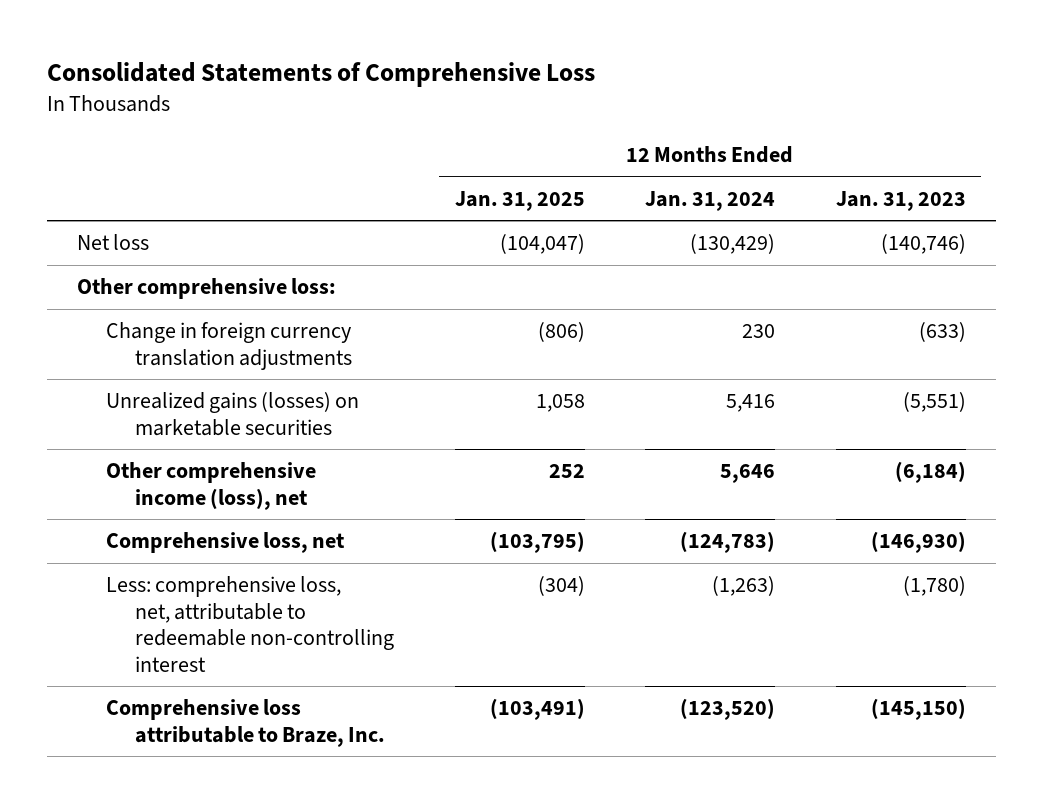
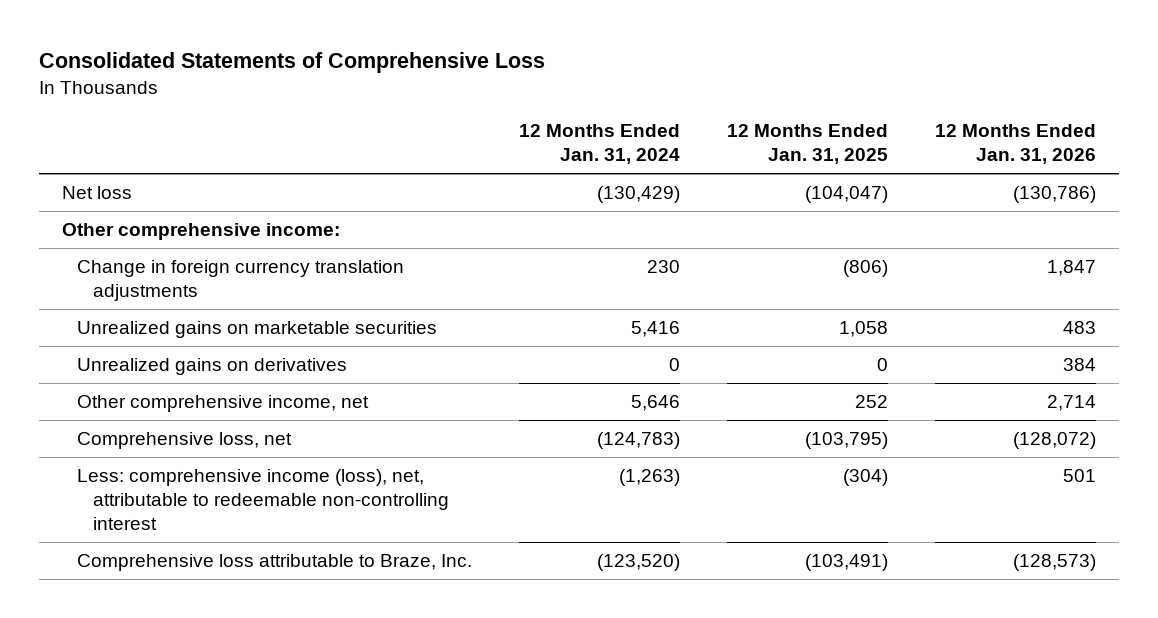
[835,190,966,211] Jan. 31, 2023 -> none
none -> [934,124,1096,165] 12 Months Ended Jan. 31, 2026
[77,278,337,300] Other comprehensive loss: -> [62,222,341,240] Other comprehensive income:
[106,392,360,436] Unrealized gains (losses) on marketable securities -> [77,320,438,338] Unrealized gains on marketable securities
none -> [77,357,348,375] Unrealized gains on derivatives
[106,462,317,510] Other comprehensive income (loss), net -> [77,394,370,412] Other comprehensive income, net
[106,576,395,672] Less: comprehensive loss, net, attributable to redeemable non-controlling interest -> [77,468,449,531] Less: comprehensive income (loss), net, attributable to redeemable non-controlling interest

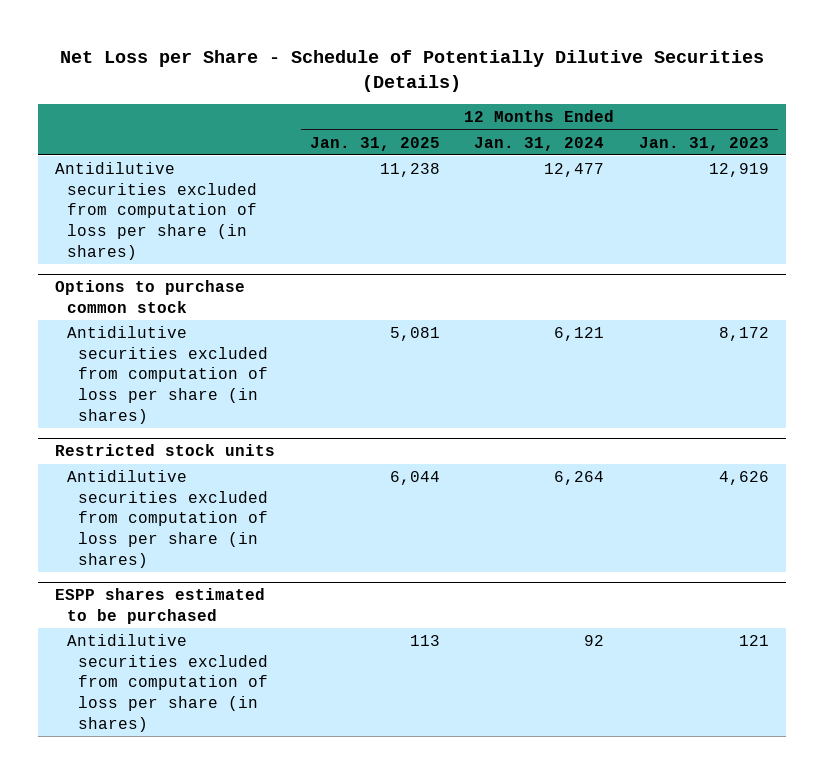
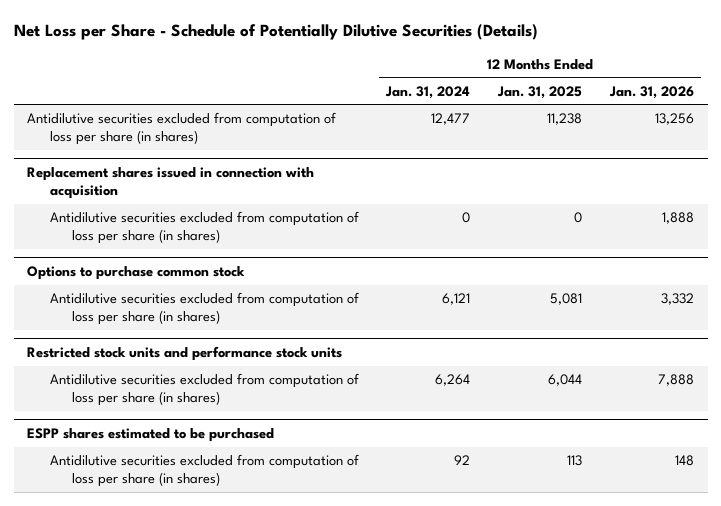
[638,136,769,151] Jan. 31, 2023 -> none
none -> [608,85,694,99] Jan. 31, 2026
none -> [27,167,315,200] Replacement shares issued in connection with acquisition
none -> [49,211,359,245] Antidilutive securities excluded from computation of loss per share (in shares)
[55,444,276,457] Restricted stock units -> [27,346,343,362] Restricted stock units and performance stock units

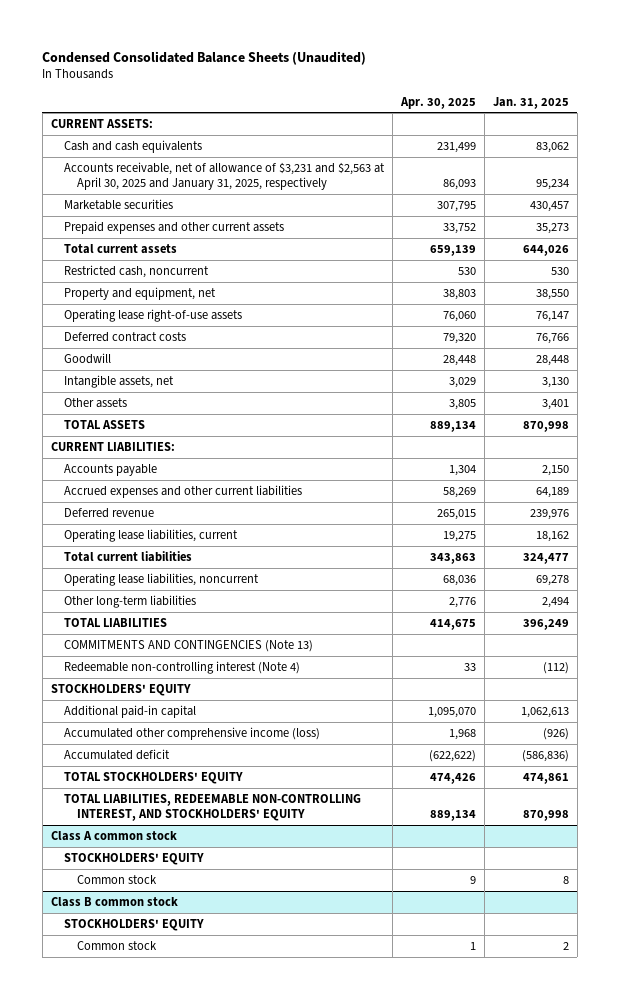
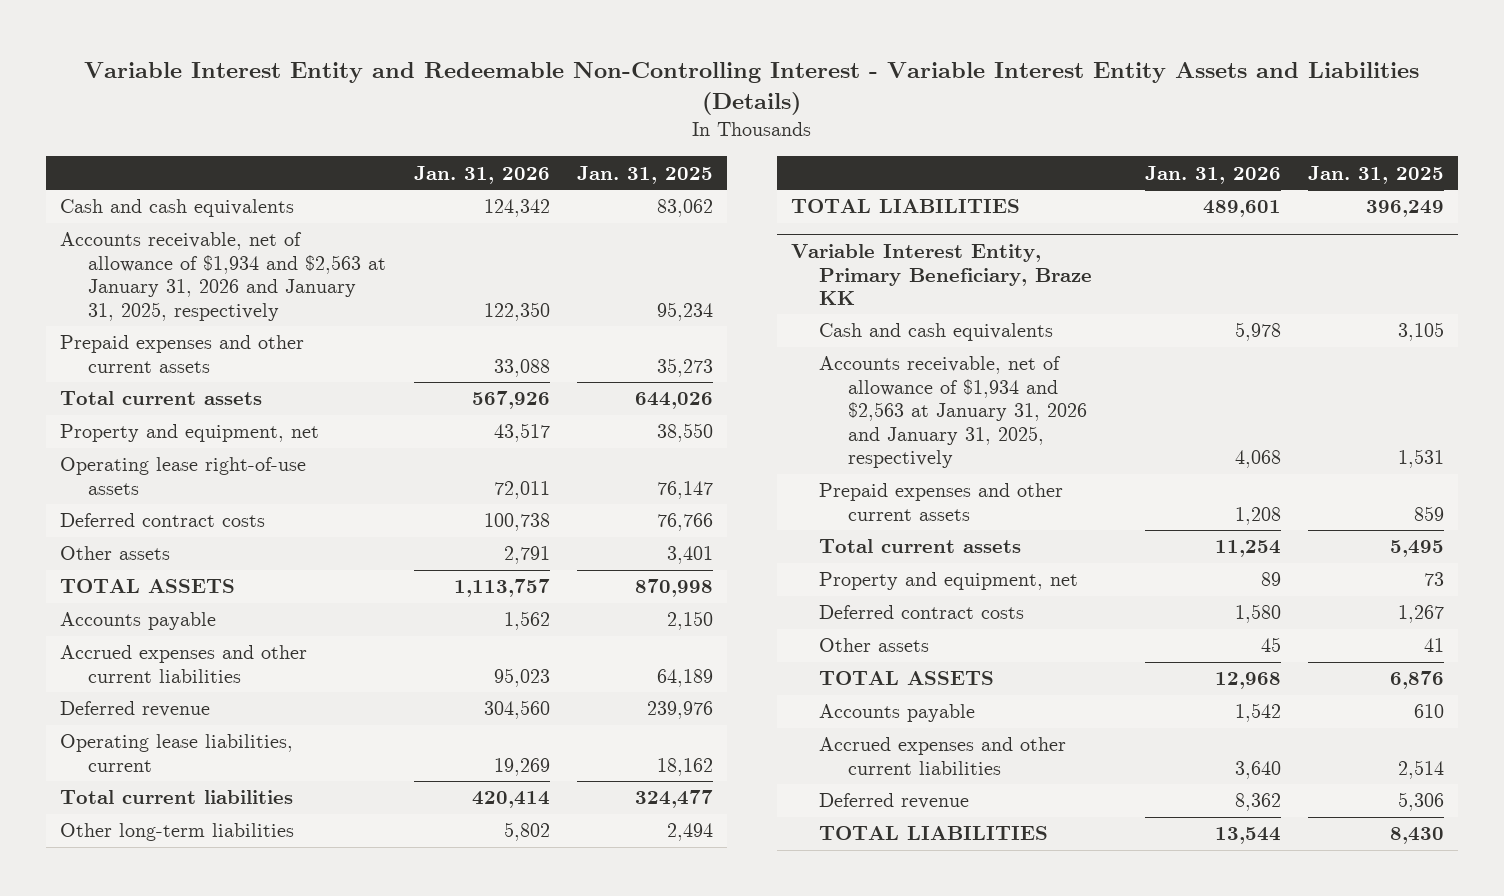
[42,50,367,65] Condensed Consolidated Balance Sheets (Unaudited) -> [84,61,1420,115] Variable Interest Entity and Redeemable Non-Controlling Interest - Variable Interest Entity Assets and Liabilities (Details)
[399,96,476,109] Apr. 30, 2025 -> none
none -> [413,165,550,184] Jan. 31, 2026
[50,119,153,129] CURRENT ASSETS: -> none
[63,199,173,211] Marketable securities -> none
[63,162,385,191] Accounts receivable, net of allowance of $3,231 and $2,563 at April 30, 2025 and January 31, 2025, respectively -> [59,232,387,321] Accounts receivable, net of allowance of $1,934 and $2,563 at January 31, 2026 and January 31, 2025, respectively
[63,265,209,279] Restricted cash, noncurrent -> none
[63,353,111,365] Goodwill -> none
[63,375,174,389] Intangible assets, net -> none
[50,442,175,452] CURRENT LIABILITIES: -> none
[63,573,259,587] Operating lease liabilities, noncurrent -> none
[63,640,313,653] COMMITMENTS AND CONTINGENCIES (Note 13) -> none
[63,661,300,675] Redeemable non-controlling interest (Note 4) -> none
[50,684,191,697] STOCKHOLDERS' EQUITY -> none
[63,705,196,719] Additional paid-in capital -> none
[63,727,320,741] Accumulated other comprehensive income (loss) -> none
[63,749,170,761] Accumulated deficit -> none
[63,772,243,785] TOTAL STOCKHOLDERS' EQUITY -> none
[63,794,361,822] TOTAL LIABILITIES, REDEEMABLE NON-CONTROLLING INTEREST, AND STOCKHOLDERS' EQUITY -> none
[50,831,177,842] Class A common stock -> none
[63,853,204,866] STOCKHOLDERS' EQUITY -> none
[77,875,158,885] Common stock -> none
[50,897,178,908] Class B common stock -> none
[63,919,204,932] STOCKHOLDERS' EQUITY -> none
[77,941,158,951] Common stock -> none
none -> [791,244,1093,305] Variable Interest Entity, Primary Beneficiary, Braze KK
none -> [819,323,1054,342] Cash and cash equivalents
none -> [819,356,1087,469] Accounts receivable, net of allowance of $1,934 and $2,563 at January 31, 2026 and January 31, 2025, respectively
none -> [819,483,1064,521] Prepaid expenses and other current assets
none -> [819,539,1022,554] Total current assets
none -> [819,572,1079,591] Property and equipment, net
none -> [819,605,1025,620] Deferred contract costs
none -> [819,638,930,653] Other assets
none -> [819,671,995,686] TOTAL ASSETS
none -> [819,704,976,723] Accounts payable
none -> [819,737,1067,775] Accrued expenses and other current liabilities
none -> [819,793,970,810] Deferred revenue
none -> [819,826,1049,841] TOTAL LIABILITIES

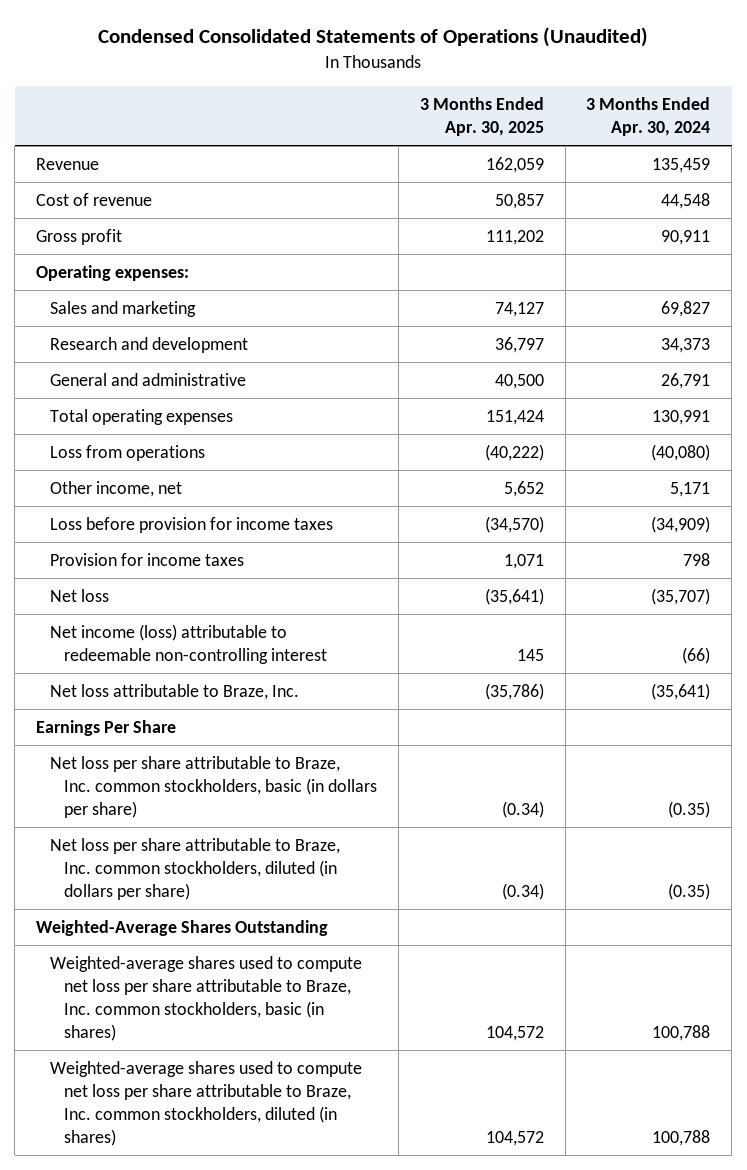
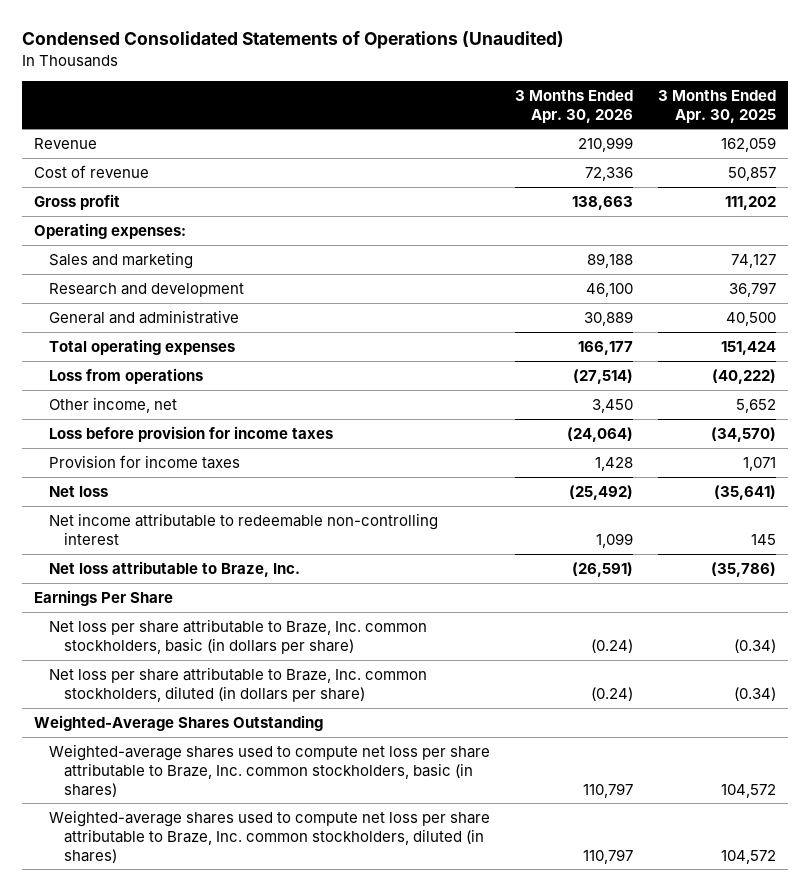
[586,97,711,137] 3 Months Ended Apr. 30, 2024 -> none
none -> [515,89,634,123] 3 Months Ended Apr. 30, 2026
[50,623,327,664] Net income (loss) attributable to redeemable non-controlling interest -> [49,512,439,545] Net income attributable to redeemable non-controlling interest

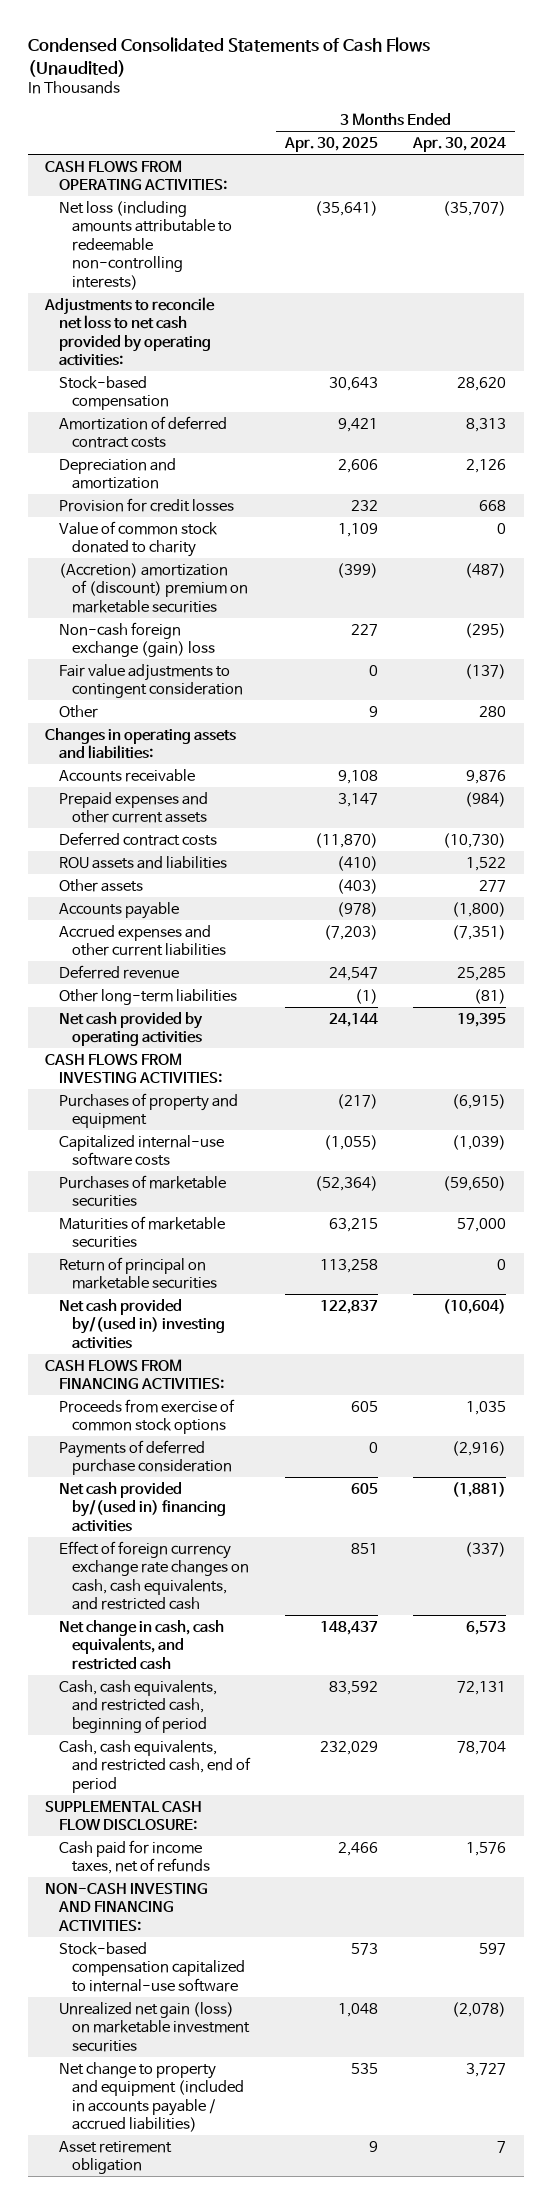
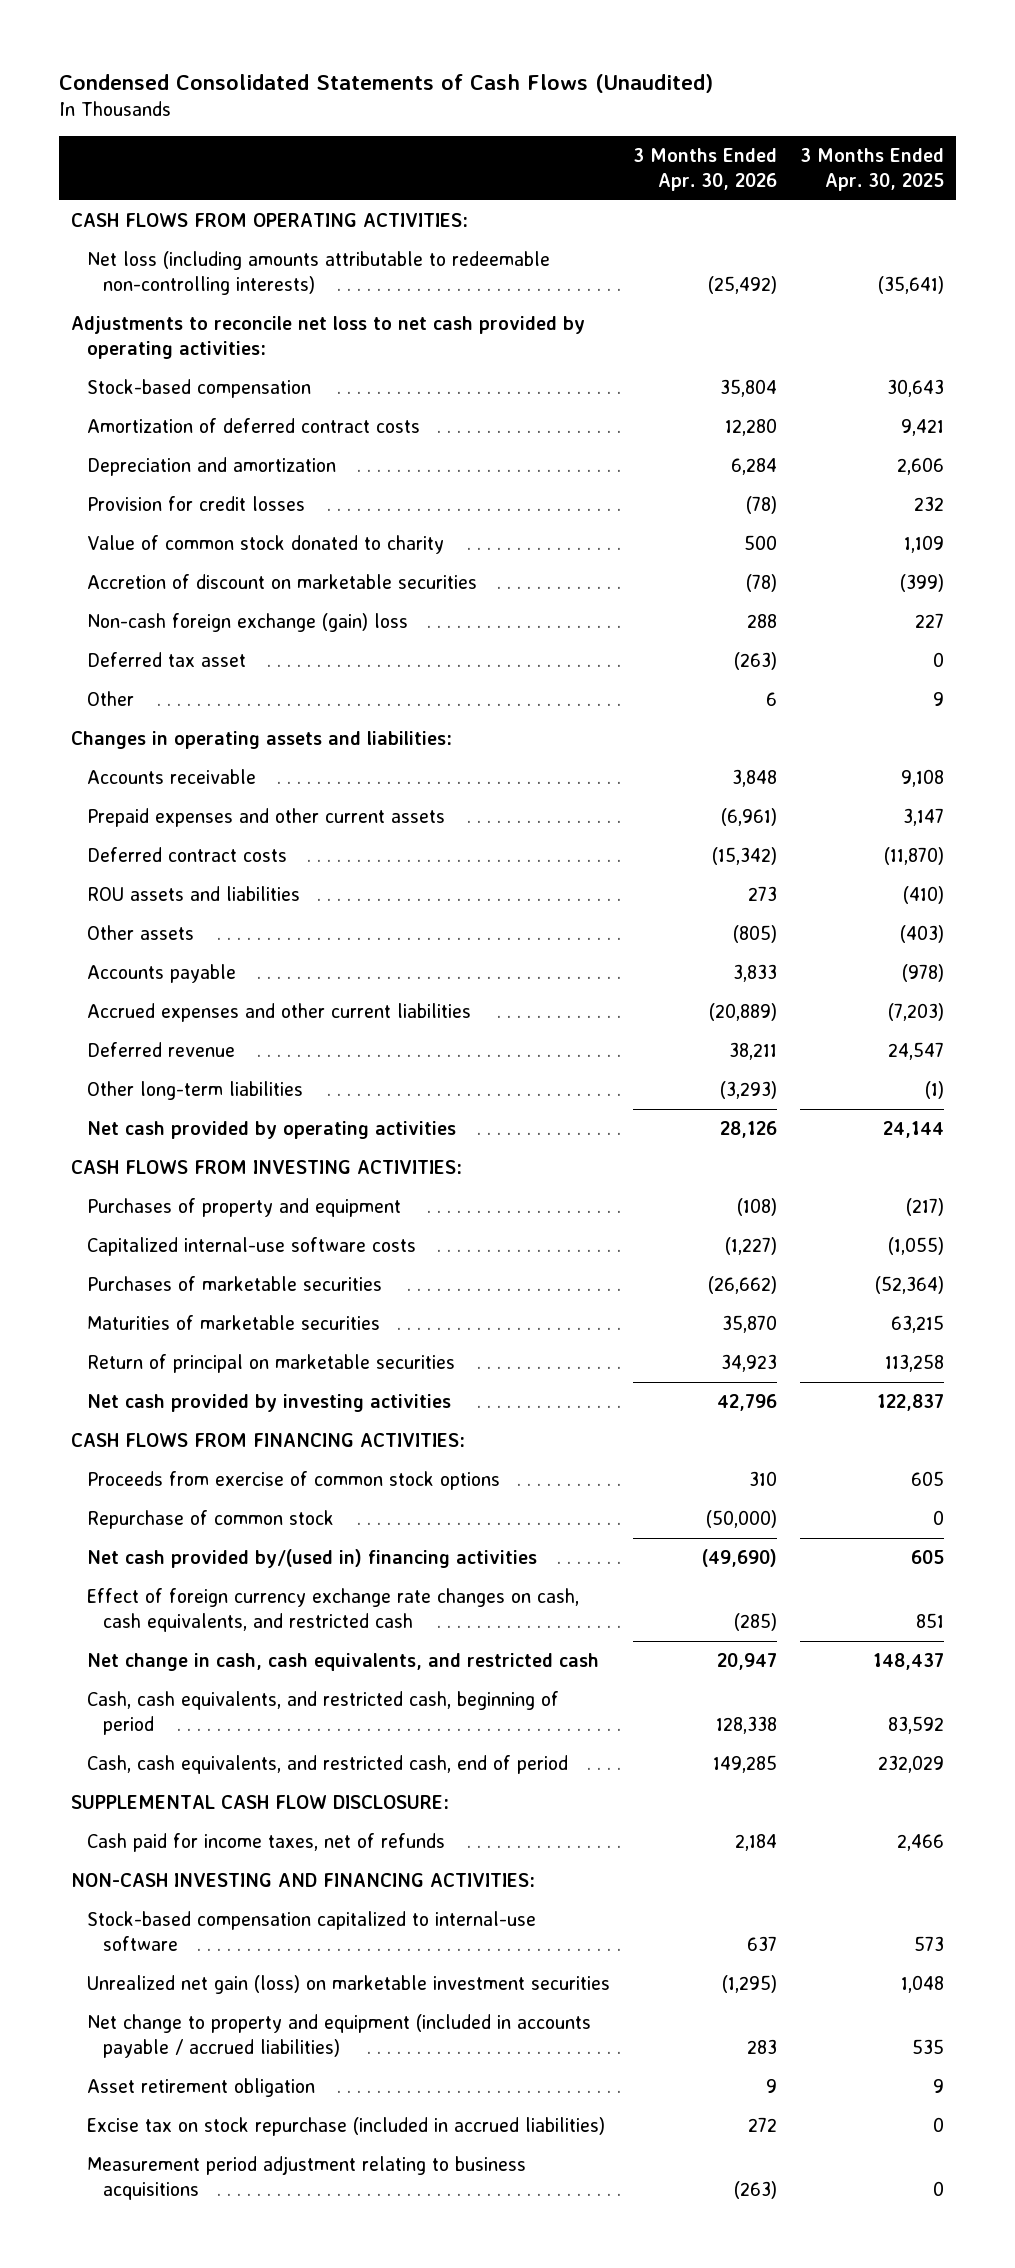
[412,136,507,152] Apr. 30, 2024 -> none
none -> [633,147,778,191] 3 Months Ended Apr. 30, 2026
[58,562,248,613] (Accretion) amortization of (discount) premium on marketable securities -> [86,573,477,589] Accretion of discount on marketable securities
[58,663,243,699] Fair value adjustments to contingent consideration -> none
none -> [86,651,246,667] Deferred tax asset
[58,1298,225,1349] Net cash provided by/(used in) investing activities -> [86,1393,451,1412] Net cash provided by investing activities
[58,1439,232,1476] Payments of deferred purchase consideration -> none
none -> [86,1509,334,1529] Repurchase of common stock
none -> [86,2116,605,2136] Excise tax on stock repurchase (included in accrued liabilities)
none -> [86,2155,526,2200] Measurement period adjustment relating to business acquisitions

